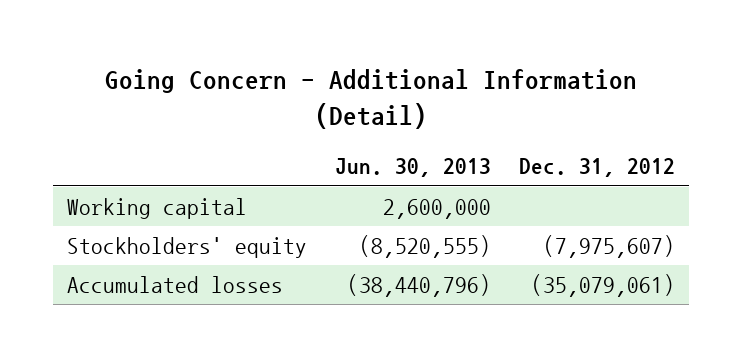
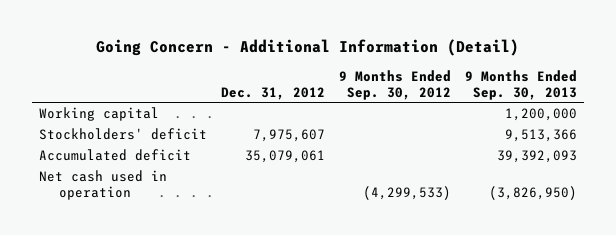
[334,158,491,178] Jun. 30, 2013 -> none
none -> [339,70,452,100] 9 Months Ended Sep. 30, 2012
none -> [465,70,578,100] 9 Months Ended Sep. 30, 2013
[66,236,307,258] Stockholders' equity -> [38,128,207,141] Stockholders' deficit
[542,234,675,258] (7,975,607) -> [252,129,325,143] 7,975,607
[66,275,283,293] Accumulated losses -> [38,149,191,162] Accumulated deficit
[530,273,675,297] (35,079,061) -> [244,150,325,164] 35,079,061
none -> [38,170,167,200] Net cash used in operation

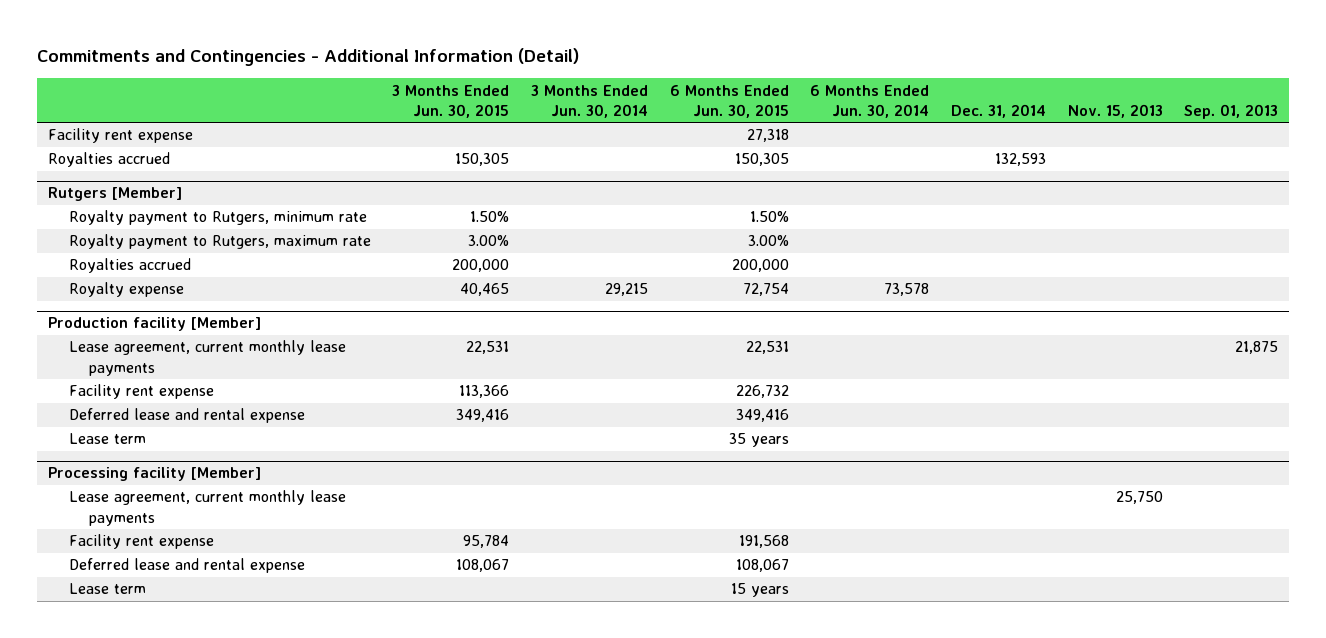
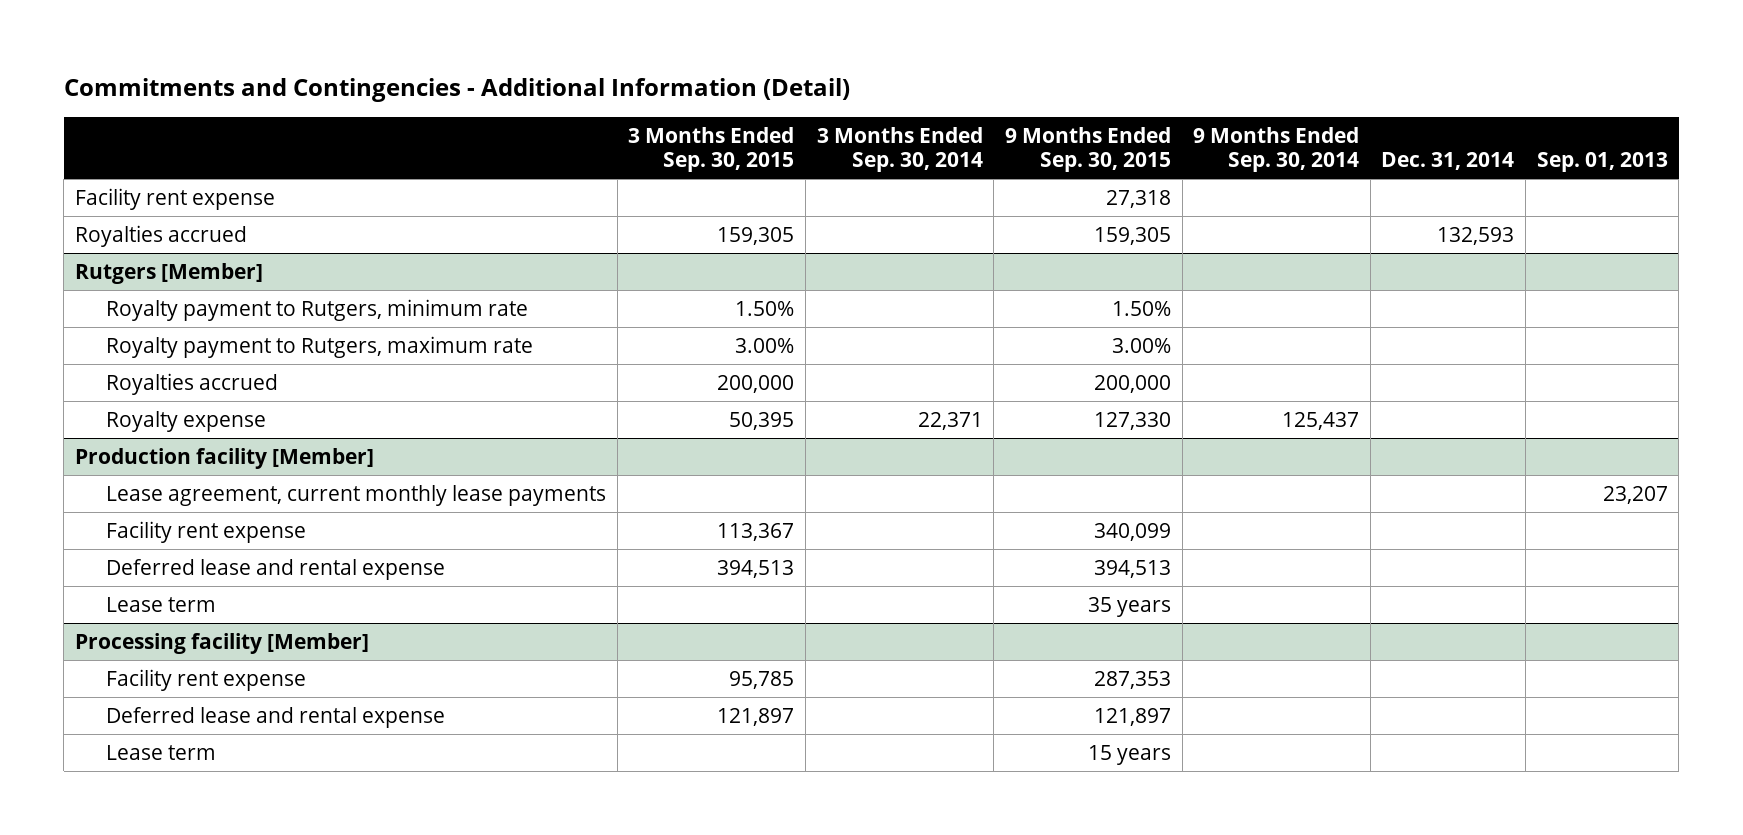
[392,84,510,118] 3 Months Ended Jun. 30, 2015 -> none
[530,84,648,118] 3 Months Ended Jun. 30, 2014 -> none
[669,84,789,118] 6 Months Ended Jun. 30, 2015 -> none
[810,84,930,118] 6 Months Ended Jun. 30, 2014 -> none
[1067,103,1163,118] Nov. 15, 2013 -> none
none -> [628,126,795,173] 3 Months Ended Sep. 30, 2015
none -> [816,126,983,173] 3 Months Ended Sep. 30, 2014
none -> [1004,126,1171,173] 9 Months Ended Sep. 30, 2015
none -> [1193,126,1360,173] 9 Months Ended Sep. 30, 2014
[1235,341,1279,355] 21,875 -> [1602,485,1668,504] 23,207
[68,490,346,526] Lease agreement, current monthly lease payments -> none

